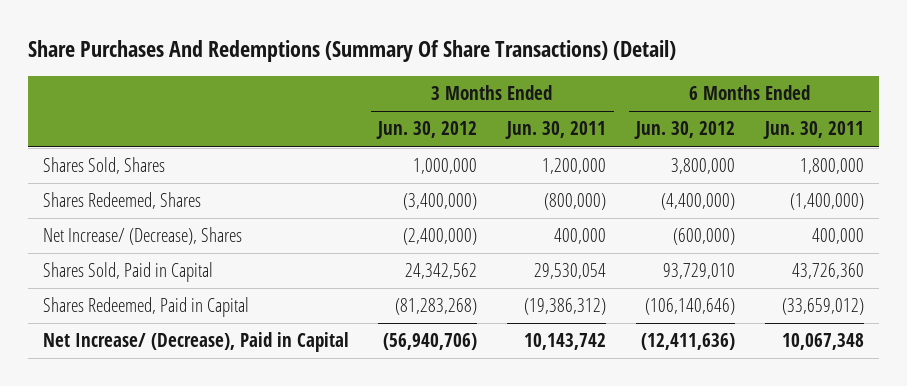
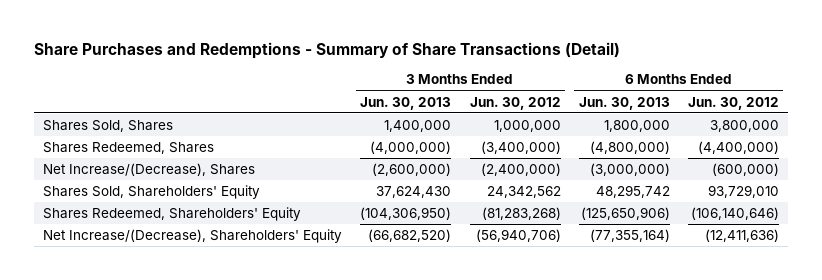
[27,39,676,62] Share Purchases And Redemptions (Summary Of Share Transactions) (Detail) -> [34,42,621,60] Share Purchases and Redemptions - Summary of Share Transactions (Detail)
[505,121,607,140] Jun. 30, 2011 -> none
[762,121,864,140] Jun. 30, 2011 -> none
none -> [360,96,452,110] Jun. 30, 2013
none -> [578,96,670,110] Jun. 30, 2013
[42,227,242,246] Net Increase/ (Decrease), Shares -> [43,162,256,176] Net Increase/(Decrease), Shares
[42,262,213,283] Shares Sold, Paid in Capital -> [43,184,261,199] Shares Sold, Shareholders' Equity
[42,297,249,318] Shares Redeemed, Paid in Capital -> [43,206,302,221] Shares Redeemed, Shareholders' Equity
[42,332,349,353] Net Increase/ (Decrease), Paid in Capital -> [43,228,343,243] Net Increase/(Decrease), Shareholders' Equity

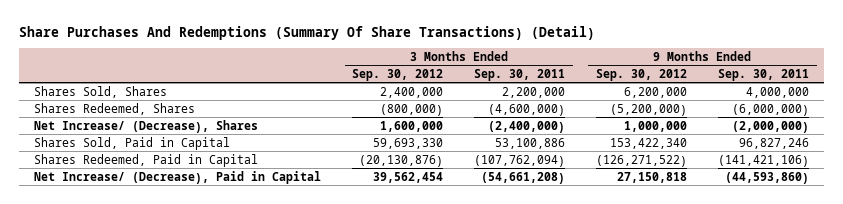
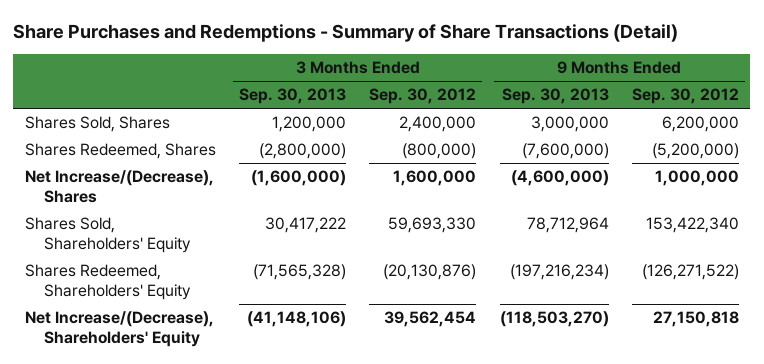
[18,25,595,40] Share Purchases And Redemptions (Summary Of Share Transactions) (Detail) -> [13,24,679,43] Share Purchases and Redemptions - Summary of Share Transactions (Detail)
[474,68,566,81] Sep. 30, 2011 -> none
[717,68,809,81] Sep. 30, 2011 -> none
none -> [239,88,347,105] Sep. 30, 2013
none -> [501,88,609,105] Sep. 30, 2013
[34,119,259,133] Net Increase/ (Decrease), Shares -> [24,170,214,204] Net Increase/(Decrease), Shares
[34,136,231,150] Shares Sold, Paid in Capital -> [24,217,191,254] Shares Sold, Shareholders' Equity
[34,153,259,167] Shares Redeemed, Paid in Capital -> [24,264,191,301] Shares Redeemed, Shareholders' Equity
[34,170,322,184] Net Increase/ (Decrease), Paid in Capital -> [24,311,214,348] Net Increase/(Decrease), Shareholders' Equity

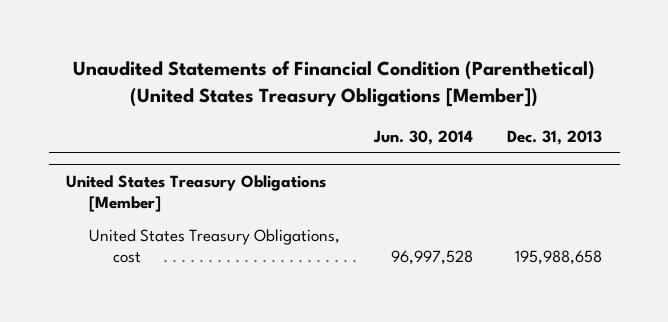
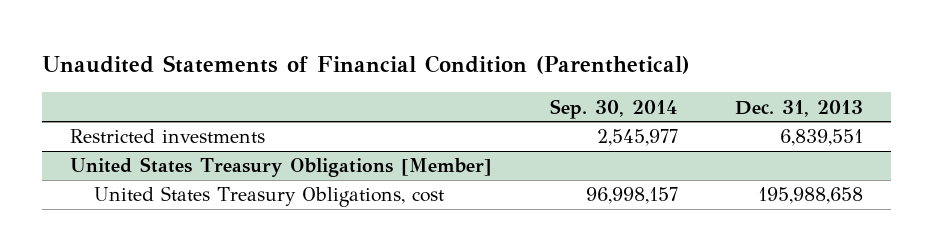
[73,61,596,108] Unaudited Statements of Financial Condition (Parenthetical) (United States Treasury Obligations [Member]) -> [41,55,690,75] Unaudited Statements of Financial Condition (Parenthetical)
[373,129,474,145] Jun. 30, 2014 -> none
none -> [549,98,678,119] Sep. 30, 2014
none -> [70,129,266,144] Restricted investments

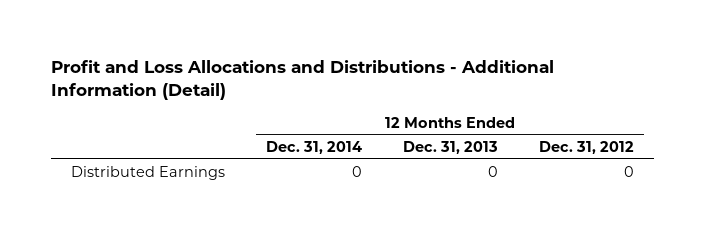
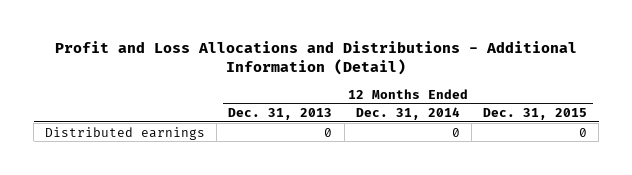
[538,140,634,154] Dec. 31, 2012 -> none
none -> [483,107,588,120] Dec. 31, 2015
[71,166,226,181] Distributed Earnings -> [45,126,206,140] Distributed earnings

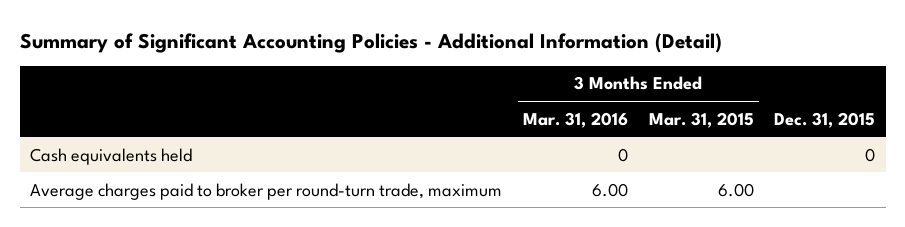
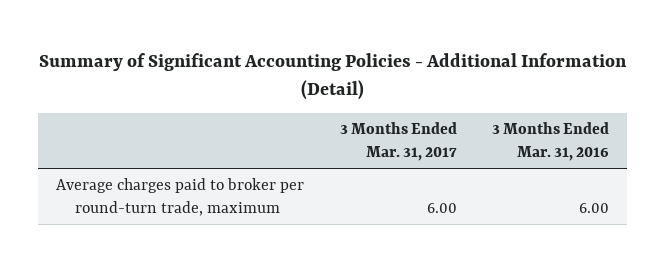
[648,111,754,128] Mar. 31, 2015 -> none
[774,111,876,128] Dec. 31, 2015 -> none
none -> [339,121,457,162] 3 Months Ended Mar. 31, 2017
[29,147,192,165] Cash equivalents held -> none

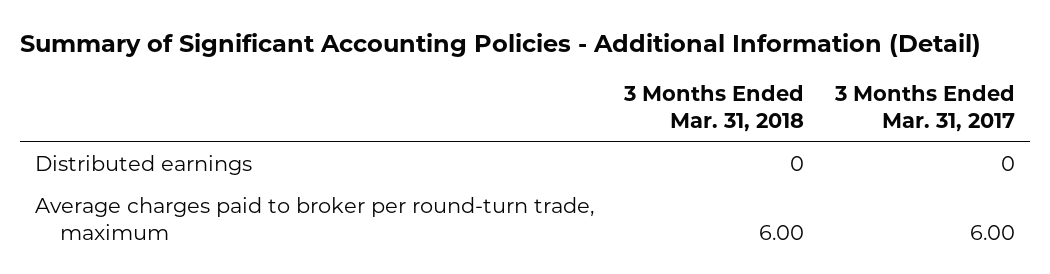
[492,121,610,162] 3 Months Ended Mar. 31, 2016 -> none
none -> [623,85,805,133] 3 Months Ended Mar. 31, 2018
none -> [35,155,253,176] Distributed earnings

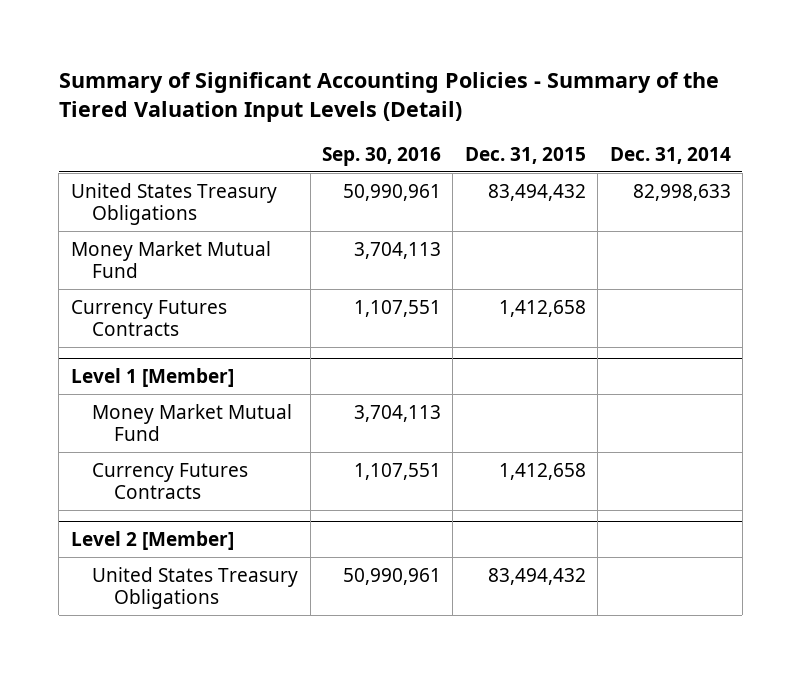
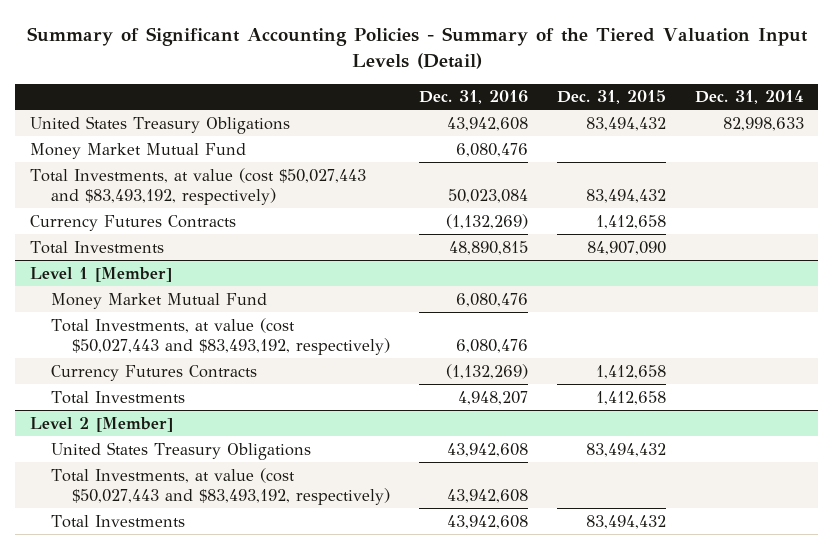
[322,146,442,166] Sep. 30, 2016 -> none
none -> [419,90,529,105] Dec. 31, 2016
none -> [29,167,366,205] Total Investments, at value (cost $50,027,443 and $83,493,192, respectively)
none -> [29,240,164,254] Total Investments
none -> [51,317,391,355] Total Investments, at value (cost $50,027,443 and $83,493,192, respectively)
none -> [51,390,186,404] Total Investments
none -> [51,467,391,505] Total Investments, at value (cost $50,027,443 and $83,493,192, respectively)
none -> [51,514,186,528] Total Investments

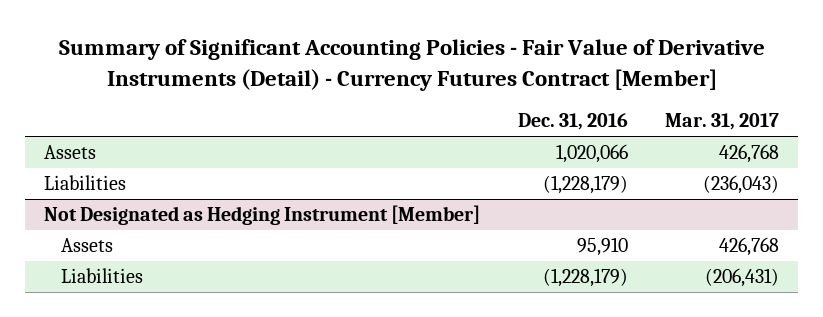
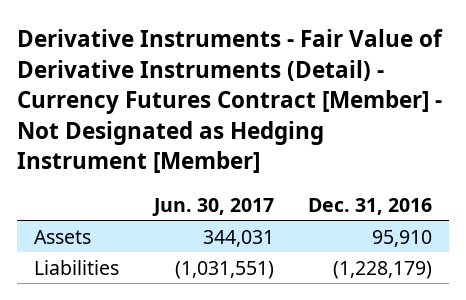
[58,39,765,91] Summary of Significant Accounting Policies - Fair Value of Derivative Instruments (Detail) - Currency Futures Contract [Member] -> [16,29,443,174] Derivative Instruments - Fair Value of Derivative Instruments (Detail) - Currency Futures Contract [Member] - Not Designated as Hedging Instrument [Member]
[665,113,780,131] Mar. 31, 2017 -> none
none -> [151,197,274,216] Jun. 30, 2017
[44,145,97,160] Assets -> none
[44,175,127,191] Liabilities -> none
[44,205,481,226] Not Designated as Hedging Instrument [Member] -> none

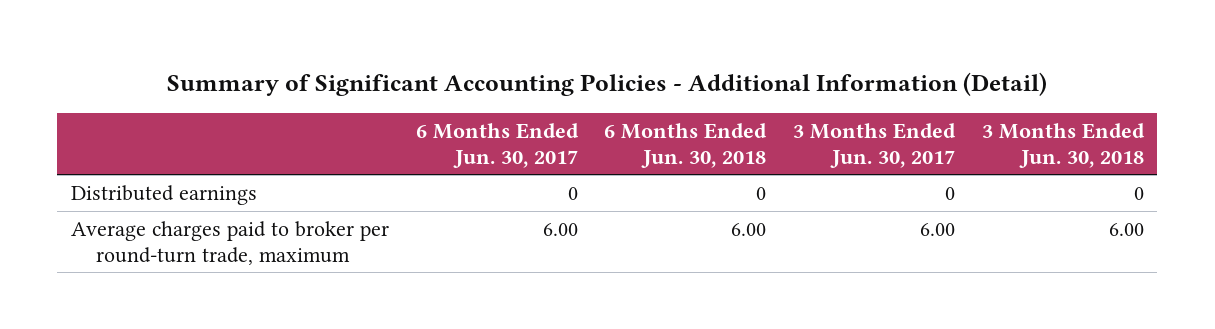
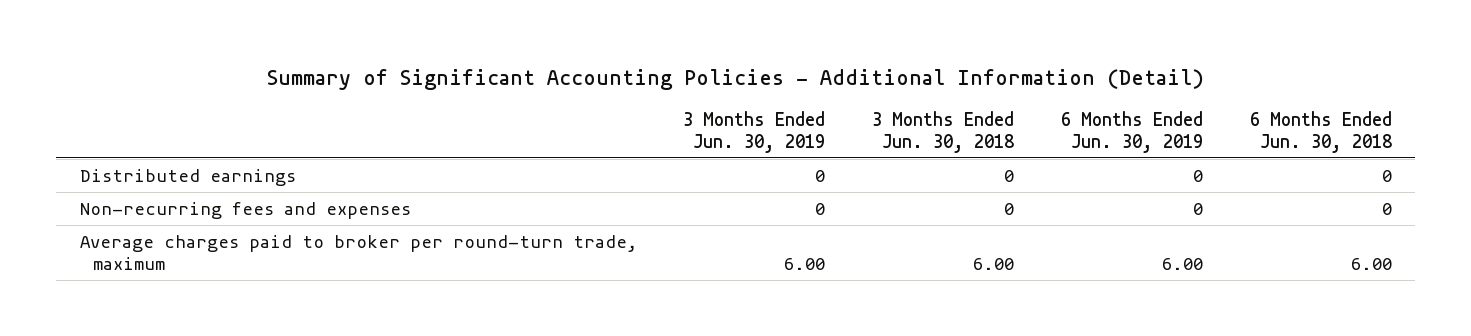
[415,122,579,168] 6 Months Ended Jun. 30, 2017 -> none
[793,122,957,168] 3 Months Ended Jun. 30, 2017 -> none
none -> [683,110,826,153] 3 Months Ended Jun. 30, 2019
none -> [1061,110,1204,153] 6 Months Ended Jun. 30, 2019
none -> [79,201,411,219] Non-recurring fees and expenses

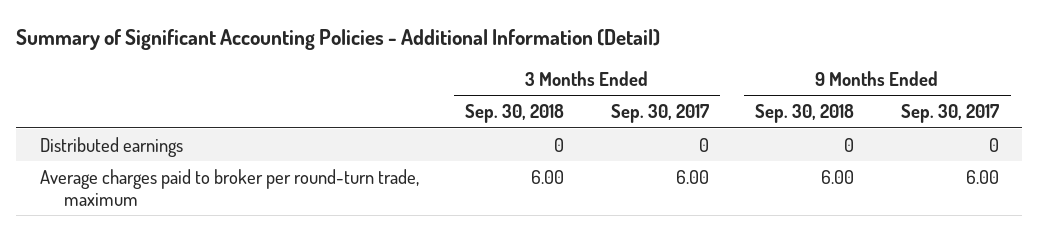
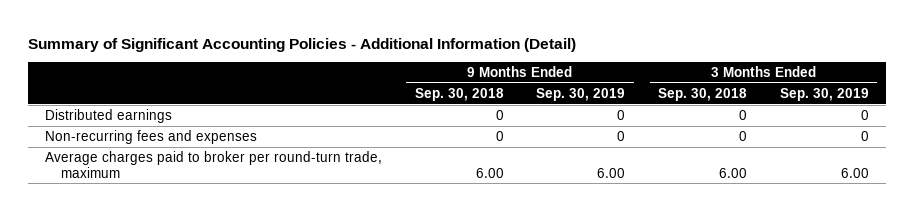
[610,104,709,124] Sep. 30, 2017 -> none
[900,104,999,124] Sep. 30, 2017 -> none
none -> [536,87,626,101] Sep. 30, 2019
none -> [780,87,870,101] Sep. 30, 2019
none -> [44,129,257,144] Non-recurring fees and expenses

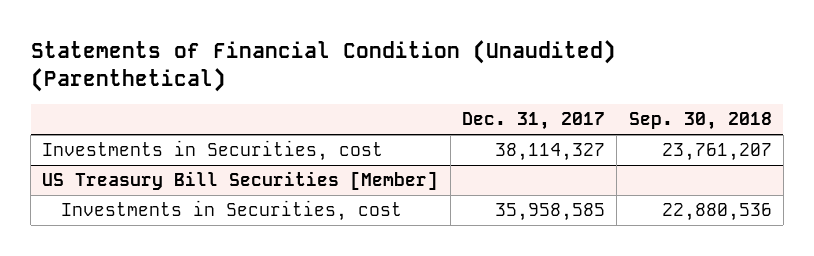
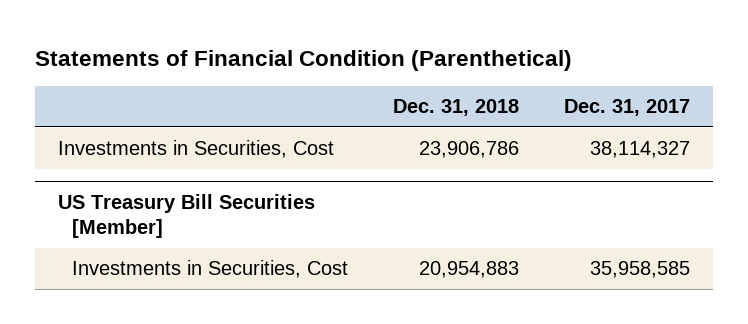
[30,40,616,93] Statements of Financial Condition (Unaudited) (Parenthetical) -> [35,49,573,71] Statements of Financial Condition (Parenthetical)
[628,112,772,131] Sep. 30, 2018 -> none
none -> [393,99,520,117] Dec. 31, 2018
[42,140,384,162] Investments in Securities, cost -> [57,140,334,159] Investments in Securities, Cost
[60,200,402,222] Investments in Securities, cost -> [72,260,349,279] Investments in Securities, Cost

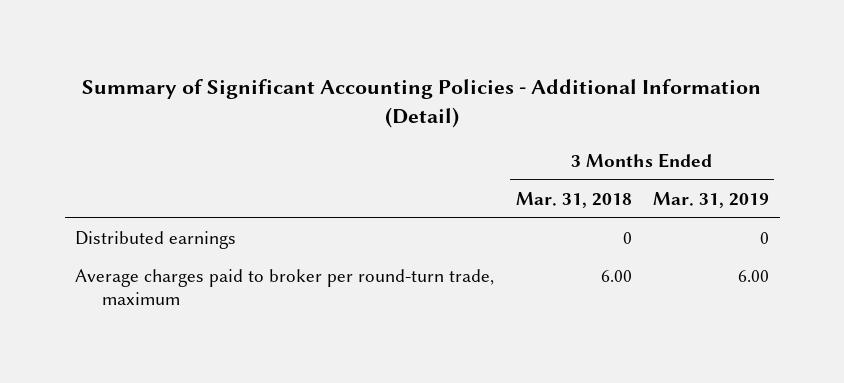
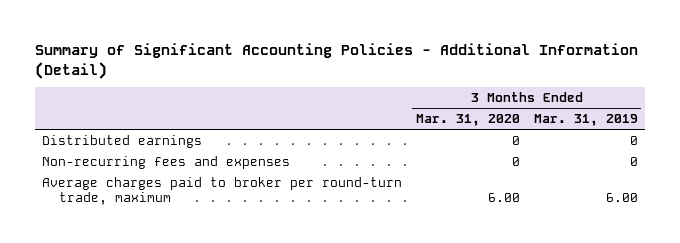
[515,192,632,209] Mar. 31, 2018 -> none
none -> [415,114,520,127] Mar. 31, 2020
none -> [41,155,290,169] Non-recurring fees and expenses

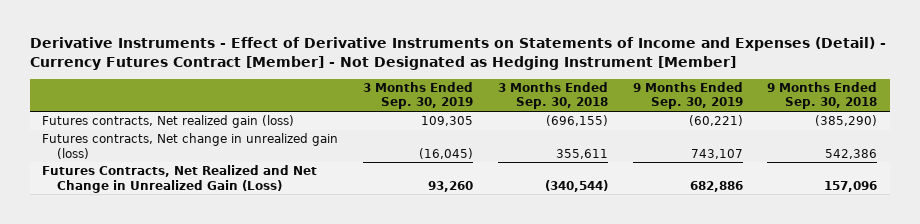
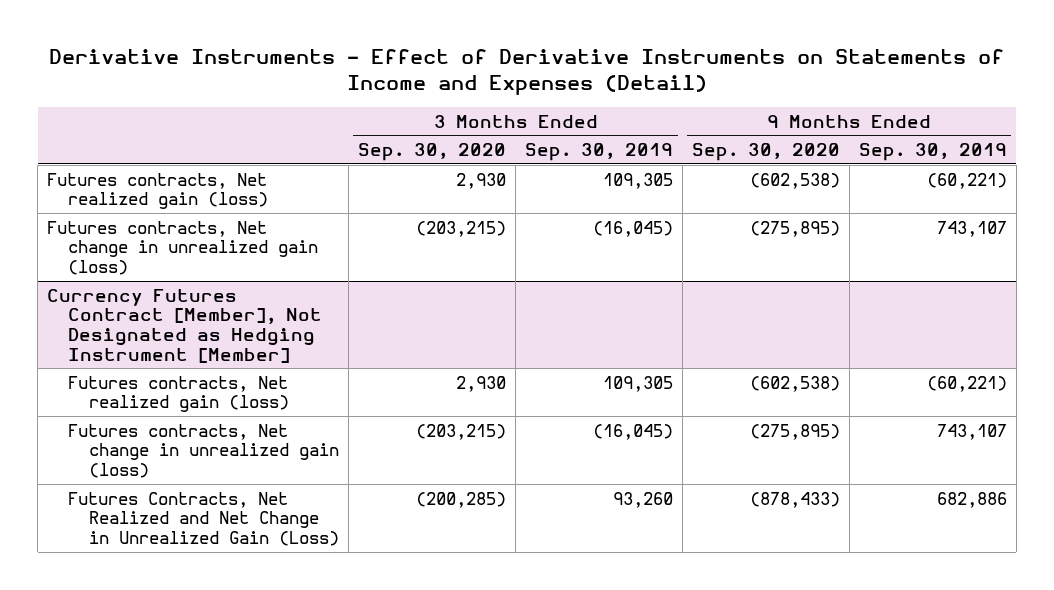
[29,37,886,70] Derivative Instruments - Effect of Derivative Instruments on Statements of Income and Expenses (Detail) - Currency Futures Contract [Member] - Not Designated as Hedging Instrument [Member] -> [49,49,1005,96] Derivative Instruments - Effect of Derivative Instruments on Statements of Income and Expenses (Detail)
[497,81,608,110] 3 Months Ended Sep. 30, 2018 -> none
[767,81,878,110] 9 Months Ended Sep. 30, 2018 -> none
none -> [358,143,507,162] Sep. 30, 2020
none -> [691,143,840,162] Sep. 30, 2020
none -> [47,288,323,363] Currency Futures Contract [Member], Not Designated as Hedging Instrument [Member]
none -> [68,375,290,413] Futures contracts, Net realized gain (loss)
none -> [68,423,340,479] Futures contracts, Net change in unrealized gain (loss)

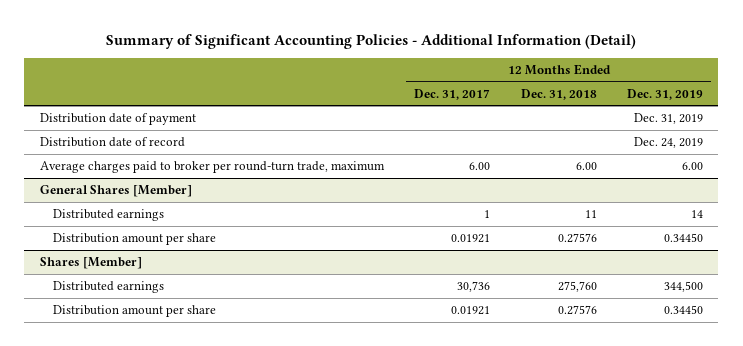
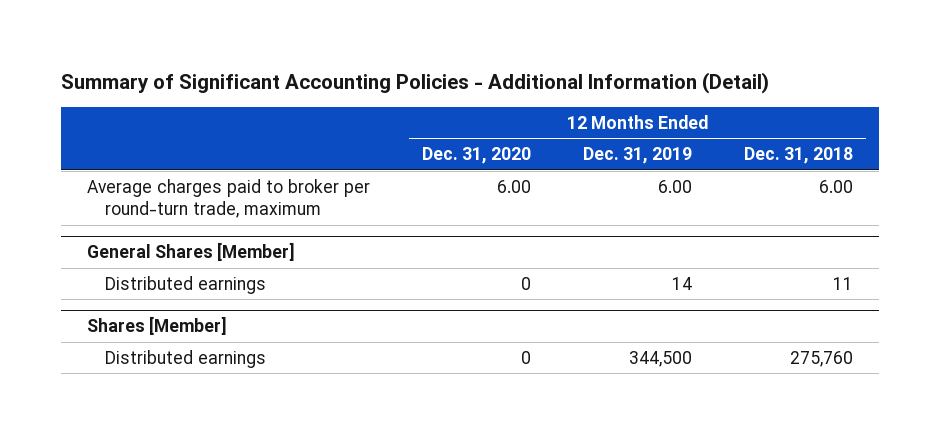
[414,88,491,100] Dec. 31, 2017 -> none
none -> [422,147,532,165] Dec. 31, 2020
[39,113,196,126] Distribution date of payment -> none
[39,137,185,148] Distribution date of record -> none
[52,233,216,246] Distribution amount per share -> none
[52,305,216,318] Distribution amount per share -> none

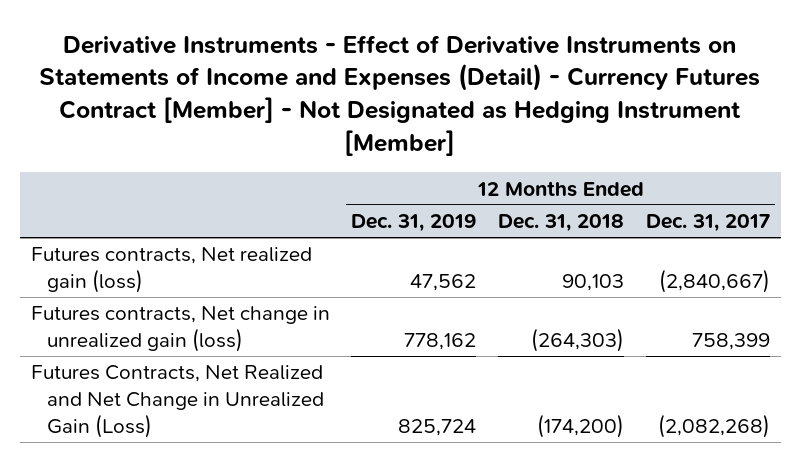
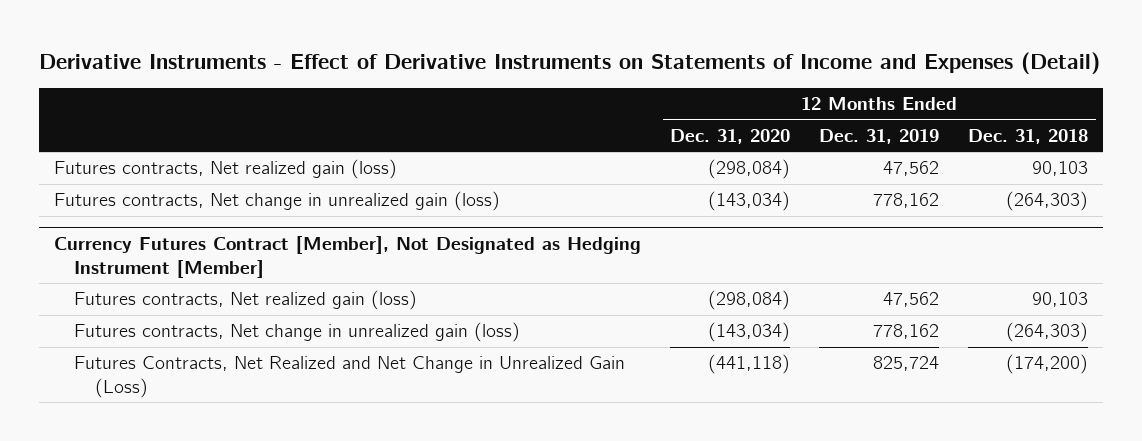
[39,34,761,156] Derivative Instruments - Effect of Derivative Instruments on Statements of Income and Expenses (Detail) - Currency Futures Contract [Member] - Not Designated as Hedging Instrument [Member] -> [39,51,1101,74] Derivative Instruments - Effect of Derivative Instruments on Statements of Income and Expenses (Detail)
[645,214,770,233] Dec. 31, 2017 -> none
none -> [670,128,791,144] Dec. 31, 2020
none -> [54,236,642,278] Currency Futures Contract [Member], Not Designated as Hedging Instrument [Member]
none -> [74,290,418,311] Futures contracts, Net realized gain (loss)
none -> [74,322,521,343] Futures contracts, Net change in unrealized gain (loss)

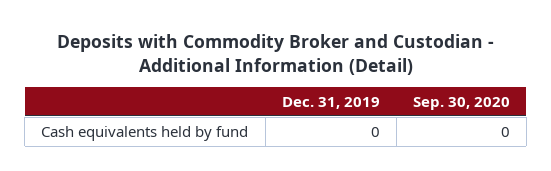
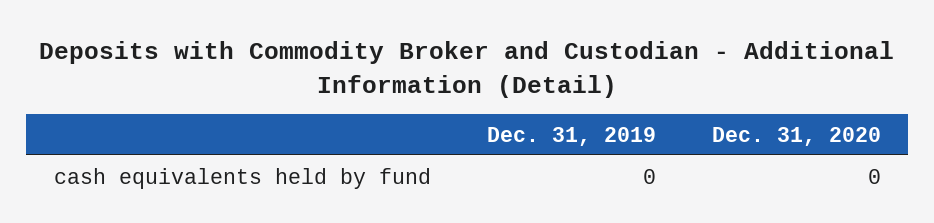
[412,96,510,110] Sep. 30, 2020 -> none
none -> [711,126,881,146] Dec. 31, 2020
[41,125,249,141] Cash equivalents held by fund -> [53,167,431,189] cash equivalents held by fund

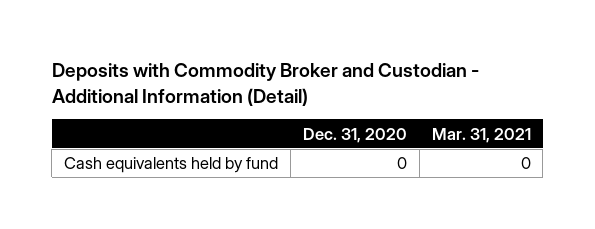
[486,126,656,146] Dec. 31, 2019 -> none
none -> [431,127,531,143] Mar. 31, 2021
[53,167,431,189] cash equivalents held by fund -> [64,157,279,174] Cash equivalents held by fund

